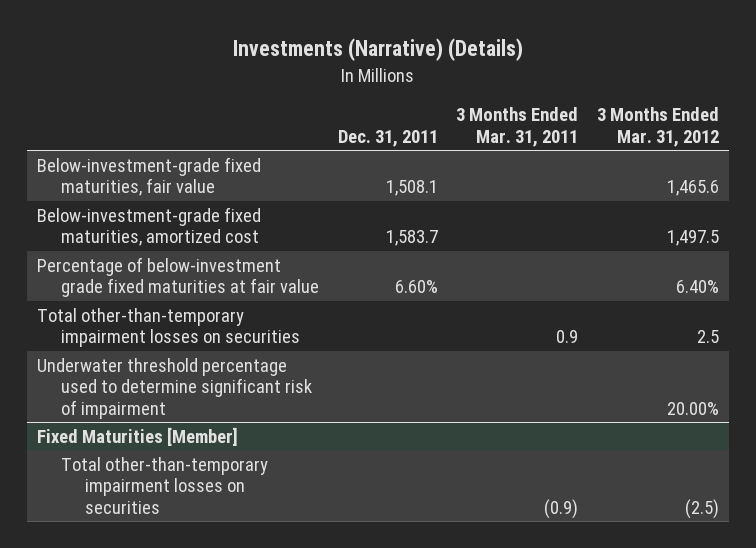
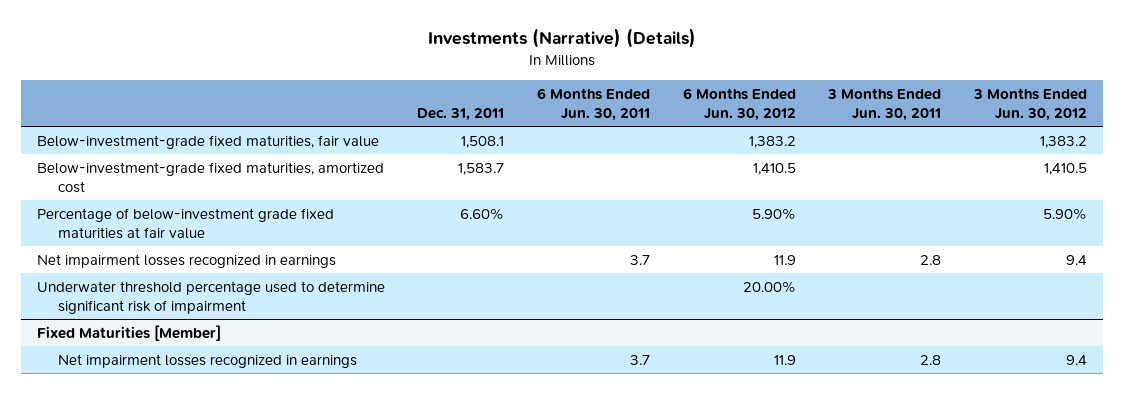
[456,107,579,147] 3 Months Ended Mar. 31, 2011 -> none
[597,107,720,147] 3 Months Ended Mar. 31, 2012 -> none
none -> [536,87,650,121] 6 Months Ended Jun. 30, 2011
none -> [682,87,796,121] 6 Months Ended Jun. 30, 2012
none -> [827,87,942,121] 3 Months Ended Jun. 30, 2011
none -> [972,87,1087,121] 3 Months Ended Jun. 30, 2012
[36,307,300,348] Total other-than-temporary impairment losses on securities -> [36,253,336,268] Net impairment losses recognized in earnings
[60,456,268,514] Total other-than-temporary impairment losses on securities -> [58,353,358,368] Net impairment losses recognized in earnings

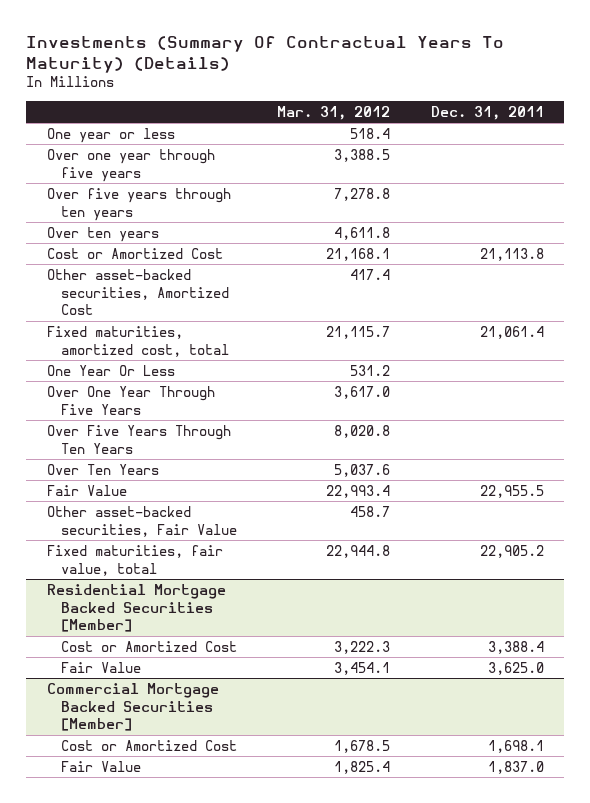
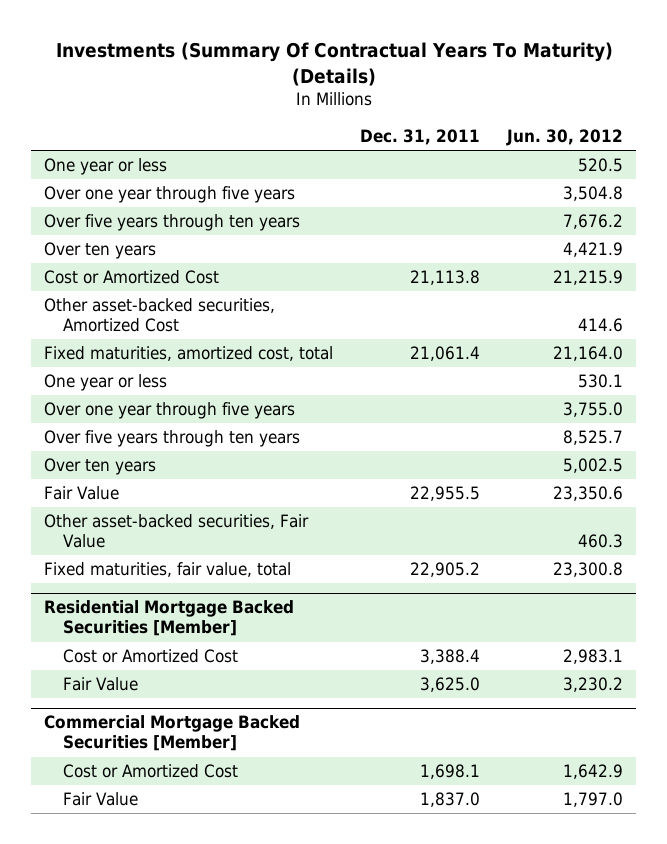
[277,105,391,120] Mar. 31, 2012 -> none
none -> [505,129,623,147] Jun. 30, 2012
[46,364,175,376] One Year Or Less -> [44,374,168,392] One year or less
[46,385,215,415] Over One Year Through Five Years -> [44,402,296,420] Over one year through five years
[46,424,231,454] Over Five Years Through Ten Years -> [44,430,301,448] Over five years through ten years
[46,463,159,475] Over Ten Years -> [44,458,157,476] Over ten years

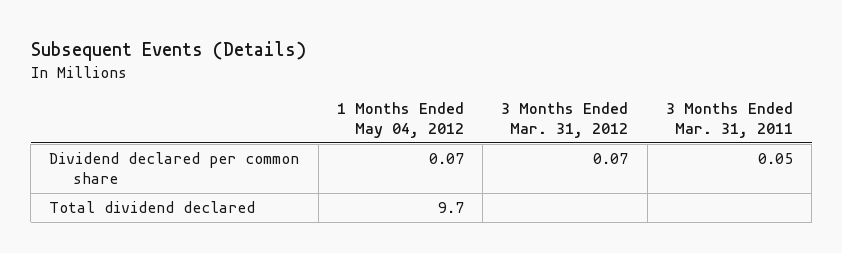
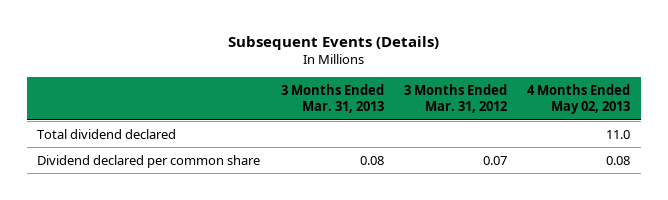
[336,101,464,139] 1 Months Ended May 04, 2012 -> none
[665,101,793,139] 3 Months Ended Mar. 31, 2011 -> none
none -> [280,83,384,114] 3 Months Ended Mar. 31, 2013
none -> [527,83,631,115] 4 Months Ended May 02, 2013
[49,151,300,185] Dividend declared per common share -> [37,154,261,168] Dividend declared per common share

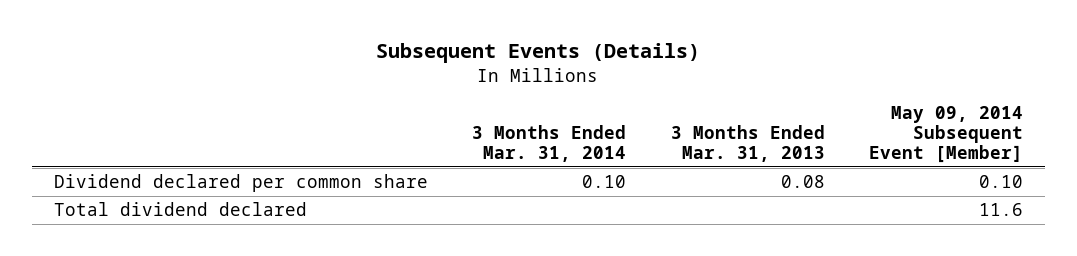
[403,83,507,114] 3 Months Ended Mar. 31, 2012 -> none
[527,83,631,115] 4 Months Ended May 02, 2013 -> none
none -> [472,125,627,163] 3 Months Ended Mar. 31, 2014
none -> [868,106,1023,164] May 09, 2014 Subsequent Event [Member]
[37,128,177,139] Total dividend declared -> [53,202,307,217] Total dividend declared

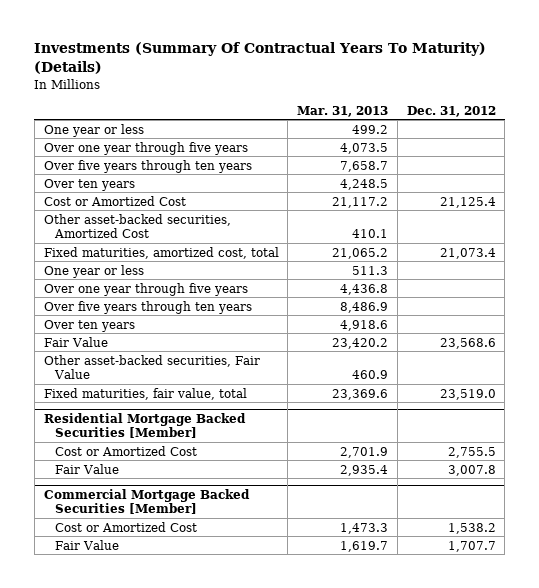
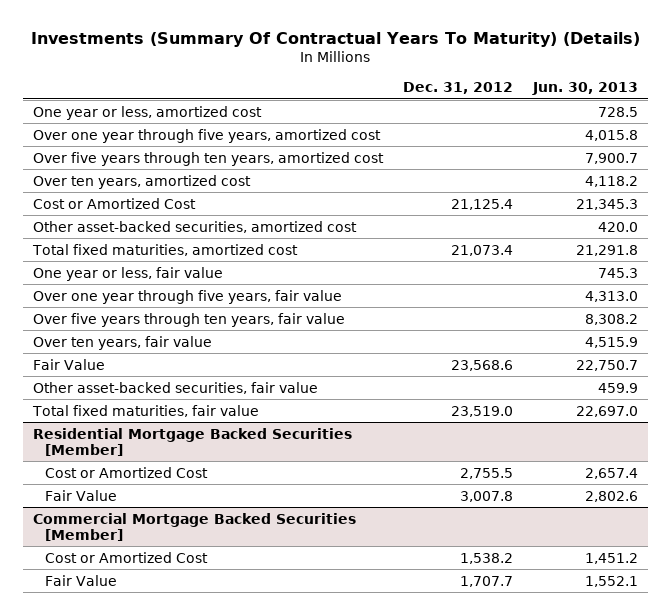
[297,105,389,117] Mar. 31, 2013 -> none
none -> [531,82,638,96] Jun. 30, 2013
[43,123,144,137] One year or less -> [32,105,262,120] One year or less, amortized cost
[43,141,248,155] Over one year through five years -> [32,128,381,143] Over one year through five years, amortized cost
[43,159,252,173] Over five years through ten years -> [32,151,384,166] Over five years through ten years, amortized cost
[43,178,135,191] Over ten years -> [32,174,251,189] Over ten years, amortized cost
[43,213,231,238] Other asset-backed securities, Amortized Cost -> [32,220,357,233] Other asset-backed securities, amortized cost
[43,246,279,259] Fixed maturities, amortized cost, total -> [31,243,298,256] Total fixed maturities, amortized cost
[43,264,144,278] One year or less -> [32,266,223,281] One year or less, fair value
[43,282,248,296] Over one year through five years -> [32,289,342,304] Over one year through five years, fair value
[43,300,252,314] Over five years through ten years -> [32,312,345,327] Over five years through ten years, fair value
[43,319,135,332] Over ten years -> [32,335,212,350] Over ten years, fair value
[43,354,260,379] Other asset-backed securities, Fair Value -> [32,381,318,394] Other asset-backed securities, fair value
[43,387,247,400] Fixed maturities, fair value, total -> [31,404,259,417] Total fixed maturities, fair value

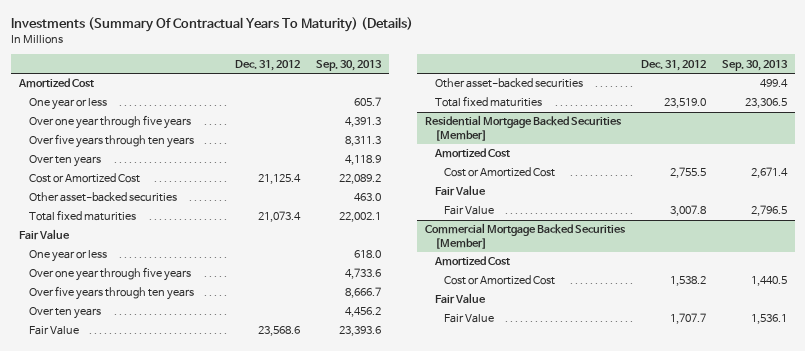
[531,82,638,96] Jun. 30, 2013 -> none
none -> [315,59,382,71] Sep. 30, 2013
none -> [17,78,94,89] Amortized Cost
[32,105,262,120] One year or less, amortized cost -> [28,98,107,111] One year or less
[32,128,381,143] Over one year through five years, amortized cost -> [28,115,191,130] Over one year through five years
[32,151,384,166] Over five years through ten years, amortized cost -> [28,134,194,149] Over five years through ten years
[32,174,251,189] Over ten years, amortized cost -> [28,155,101,168] Over ten years
[32,220,357,233] Other asset-backed securities, amortized cost -> [28,192,177,203] Other asset-backed securities
[31,243,298,256] Total fixed maturities, amortized cost -> [28,210,136,222] Total fixed maturities
none -> [18,229,70,241] Fair Value
[32,266,223,281] One year or less, fair value -> [28,250,107,263] One year or less
[32,289,342,304] Over one year through five years, fair value -> [28,267,191,282] Over one year through five years
[32,312,345,327] Over five years through ten years, fair value -> [28,286,194,301] Over five years through ten years
[32,335,212,350] Over ten years, fair value -> [28,307,101,320] Over ten years
[32,381,318,394] Other asset-backed securities, fair value -> [434,78,583,89] Other asset-backed securities
[31,404,259,417] Total fixed maturities, fair value -> [434,96,542,108] Total fixed maturities
none -> [433,148,510,159] Amortized Cost
none -> [434,185,486,197] Fair Value
none -> [433,256,510,267] Amortized Cost
none -> [434,293,486,305] Fair Value

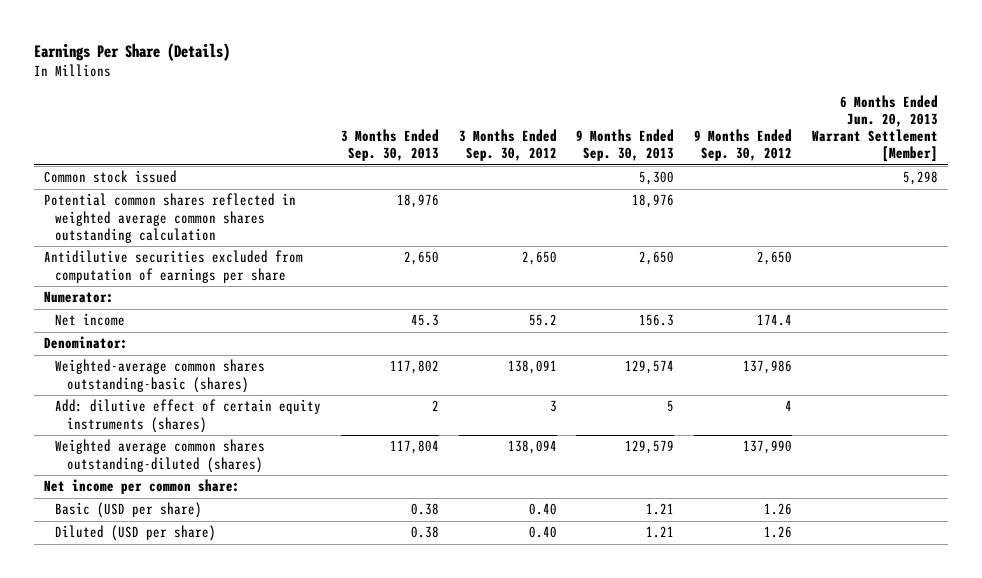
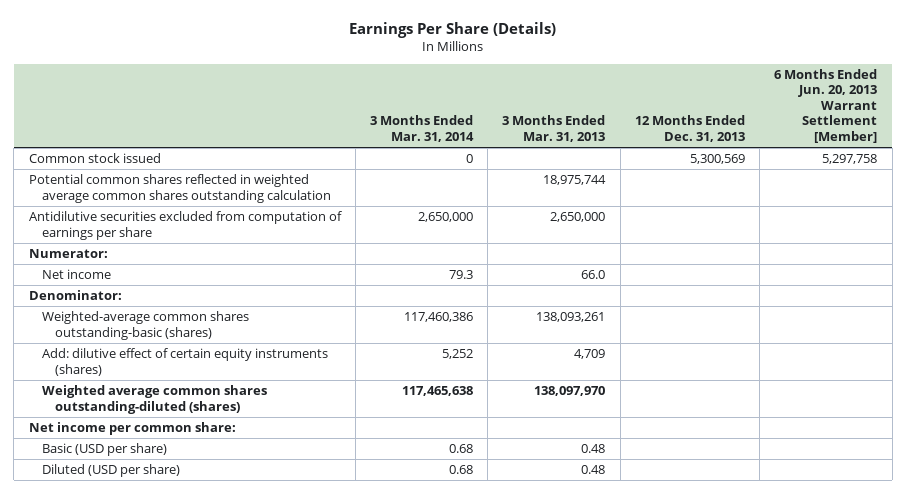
[341,129,440,162] 3 Months Ended Sep. 30, 2013 -> none
[458,129,557,162] 3 Months Ended Sep. 30, 2012 -> none
[576,129,675,162] 9 Months Ended Sep. 30, 2013 -> none
[694,129,793,162] 9 Months Ended Sep. 30, 2012 -> none
none -> [369,115,474,142] 3 Months Ended Mar. 31, 2014
none -> [502,115,606,142] 3 Months Ended Mar. 31, 2013
none -> [634,115,745,142] 12 Months Ended Dec. 31, 2013
[902,171,938,186] 5,298 -> [822,154,878,165] 5,297,758

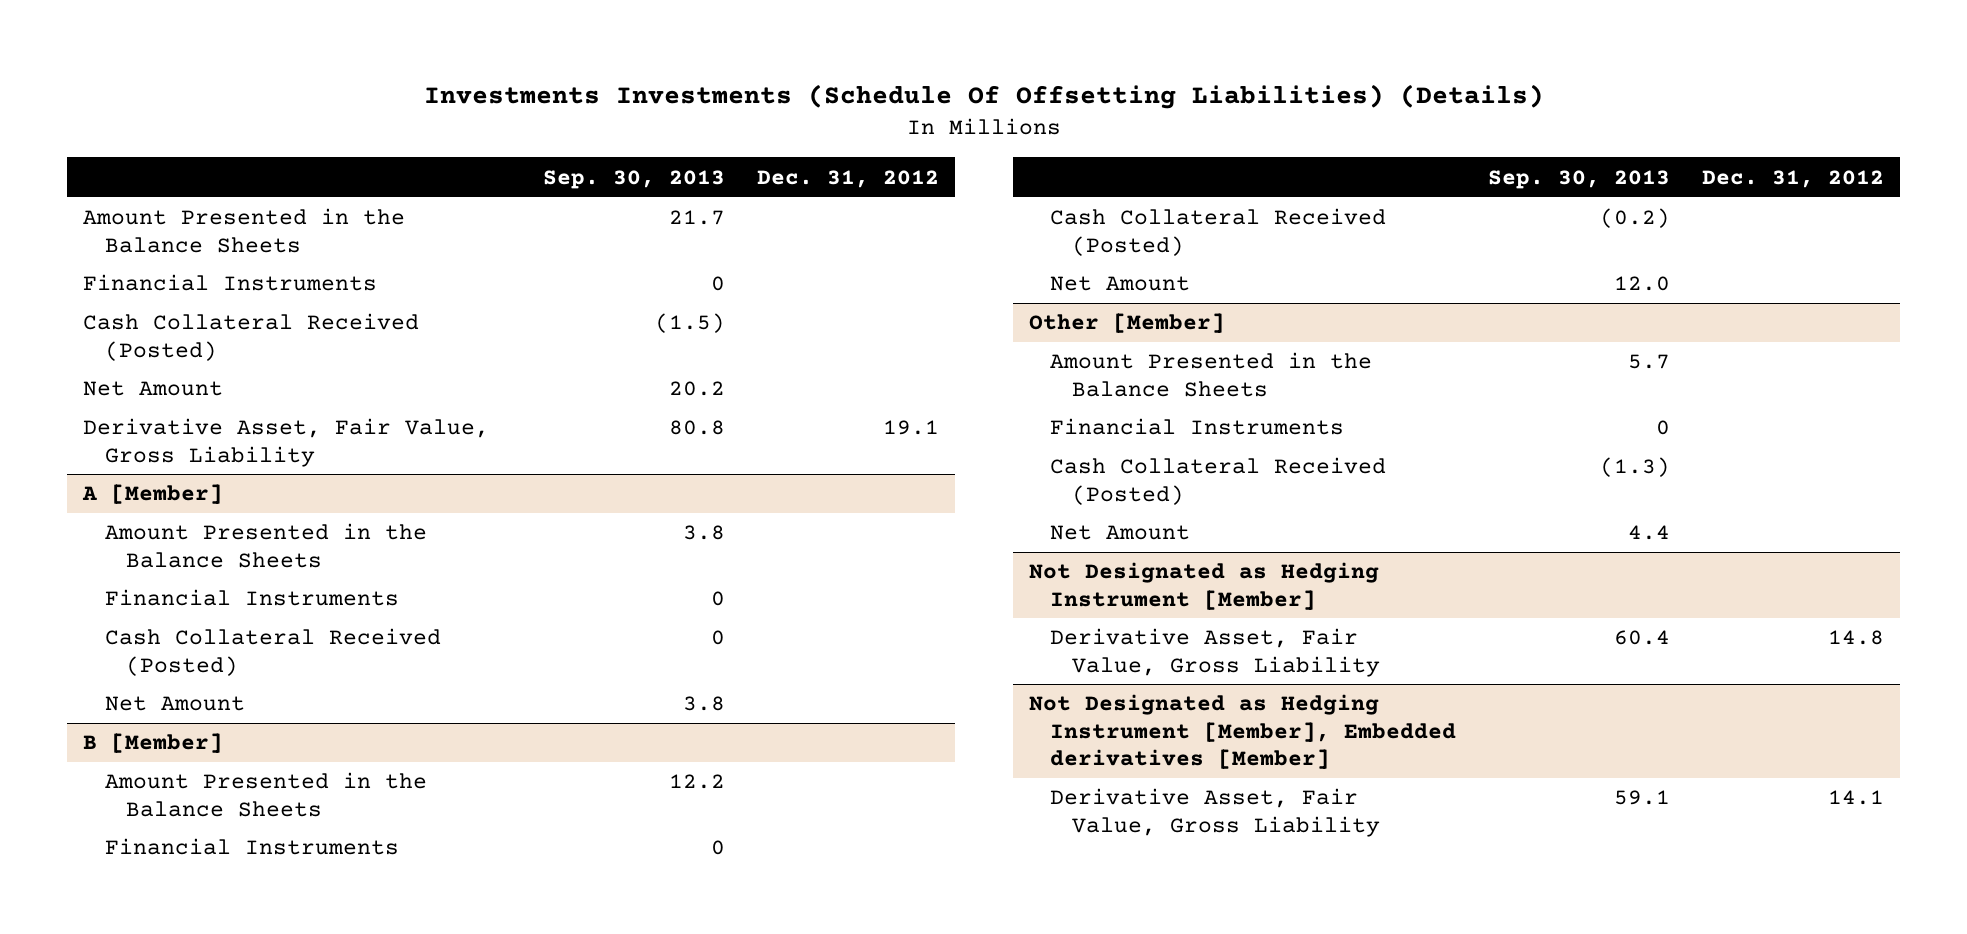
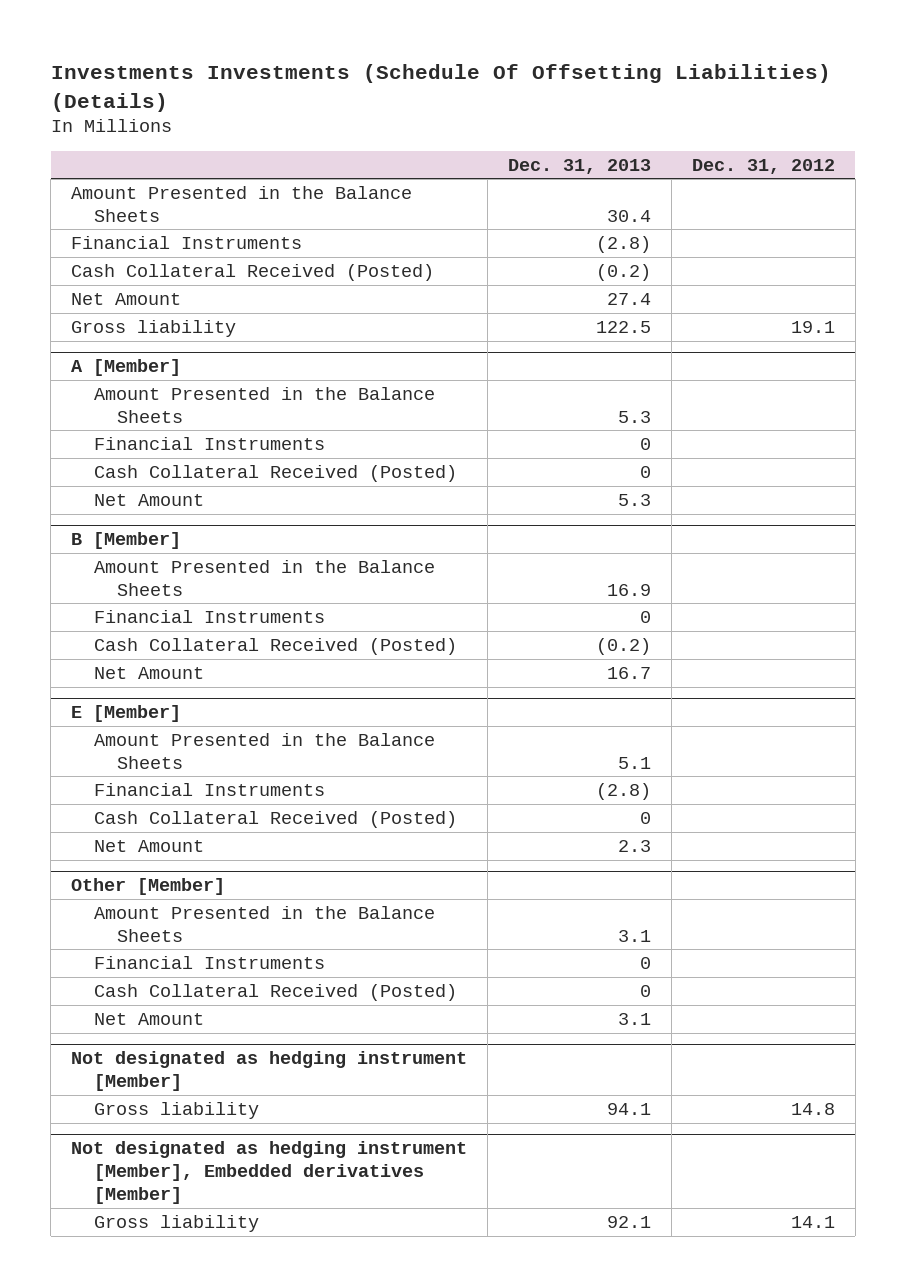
[542,169,725,189] Sep. 30, 2013 -> none
none -> [508,158,652,174] Dec. 31, 2013
[82,418,489,467] Derivative Asset, Fair Value, Gross Liability -> [71,319,237,337] Gross liability
none -> [71,705,182,723] E [Member]
none -> [93,732,435,769] Amount Presented in the Balance Sheets
none -> [93,782,325,796] Financial Instruments
none -> [93,810,457,828] Cash Collateral Received (Posted)
none -> [93,839,204,852] Net Amount
[1028,562,1379,610] Not Designated as Hedging Instrument [Member] -> [71,1051,468,1092] Not designated as hedging instrument [Member]
[1050,628,1380,677] Derivative Asset, Fair Value, Gross Liability -> [93,1101,259,1119] Gross liability
[1028,694,1457,769] Not Designated as Hedging Instrument [Member], Embedded derivatives [Member] -> [71,1141,468,1204] Not designated as hedging instrument [Member], Embedded derivatives [Member]
[1050,788,1380,837] Derivative Asset, Fair Value, Gross Liability -> [93,1214,259,1232] Gross liability

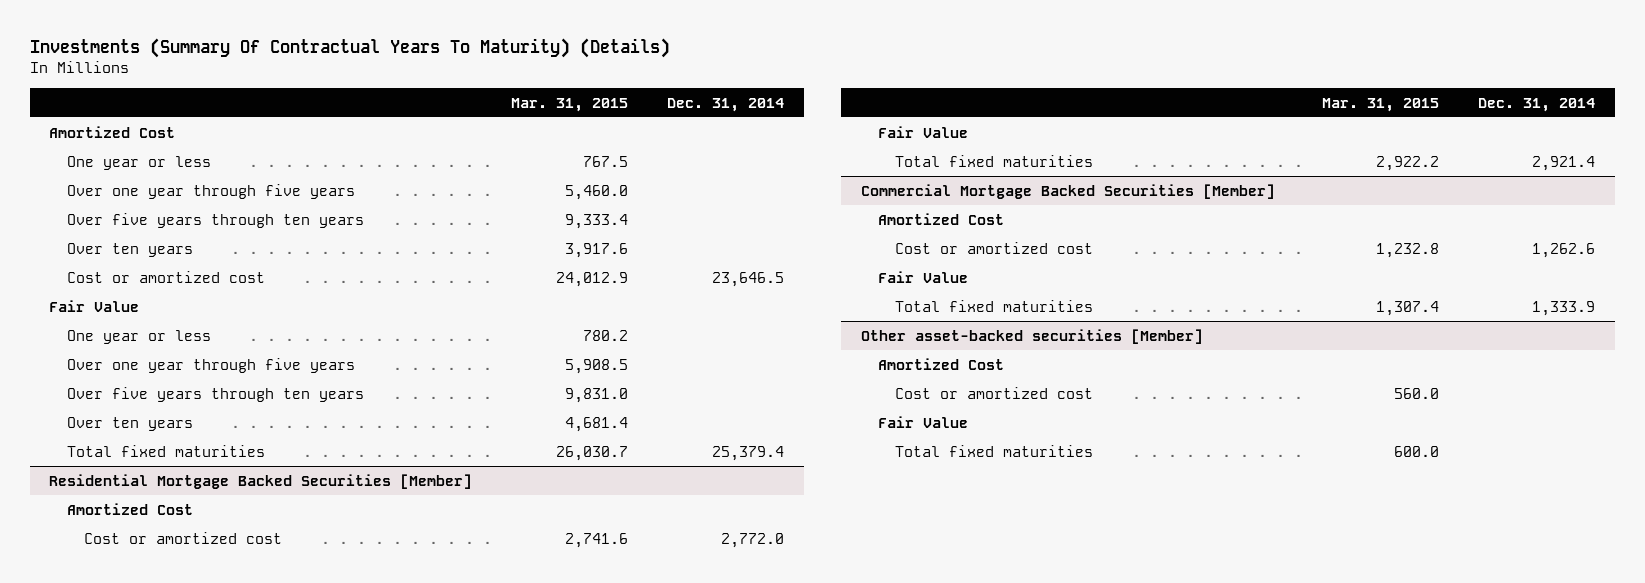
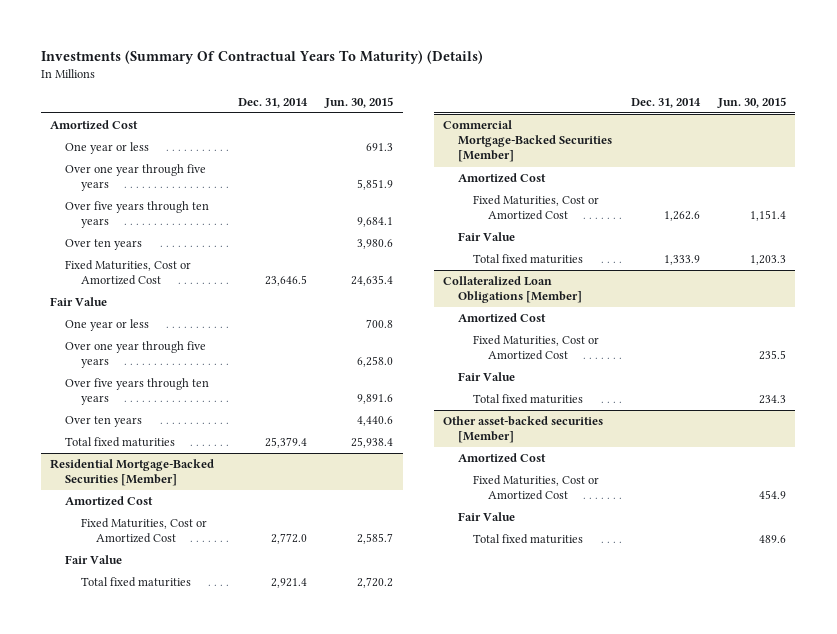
[511,97,629,112] Mar. 31, 2015 -> none
none -> [324,96,394,108] Jun. 30, 2015
[66,270,265,283] Cost or amortized cost -> [65,260,192,286] Fixed Maturities, Cost or Amortized Cost
[49,473,473,489] Residential Mortgage Backed Securities [Member] -> [50,459,215,487] Residential Mortgage-Backed Securities [Member]
[84,531,283,544] Cost or amortized cost -> [80,518,207,544] Fixed Maturities, Cost or Amortized Cost
[860,183,1275,199] Commercial Mortgage Backed Securities [Member] -> [443,120,613,163] Commercial Mortgage-Backed Securities [Member]
[895,241,1094,254] Cost or amortized cost -> [473,195,600,221] Fixed Maturities, Cost or Amortized Cost
none -> [443,276,583,304] Collateralized Loan Obligations [Member]
none -> [458,313,547,324] Amortized Cost
none -> [473,335,600,361] Fixed Maturities, Cost or Amortized Cost
none -> [458,372,516,382] Fair Value
none -> [473,394,584,405] Total fixed maturities
[895,386,1094,399] Cost or amortized cost -> [473,475,600,501] Fixed Maturities, Cost or Amortized Cost

